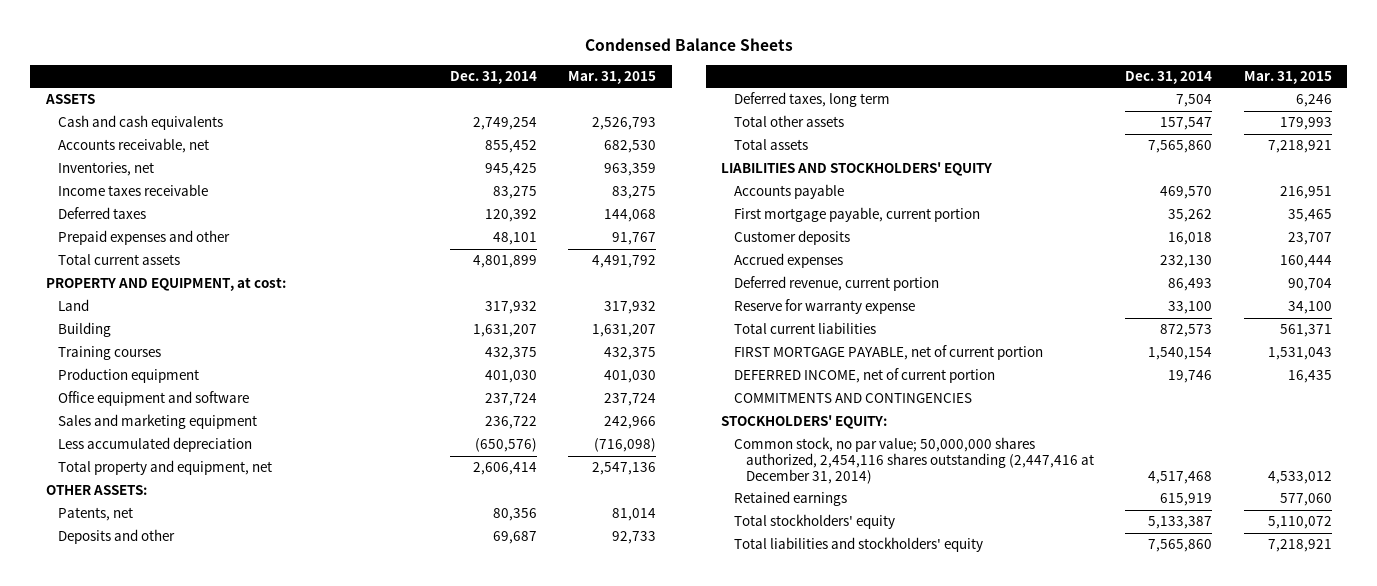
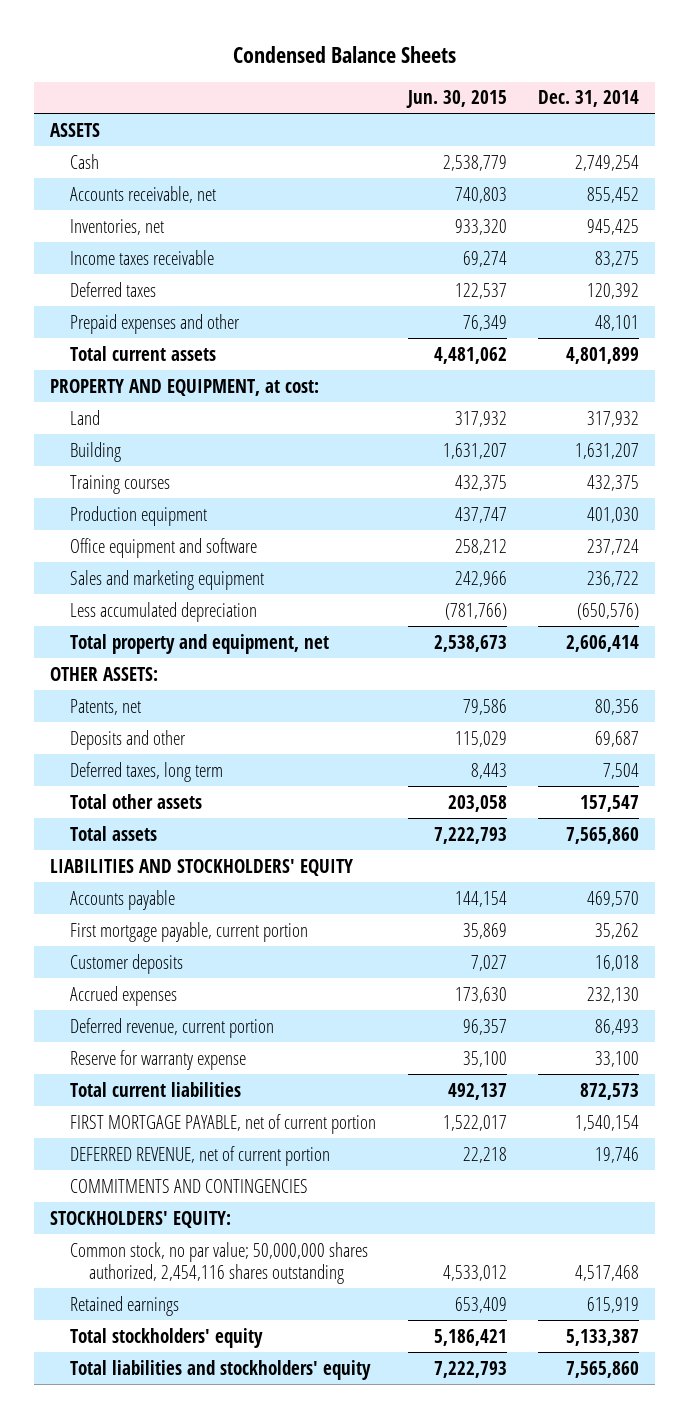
[568,70,657,84] Mar. 31, 2015 -> none
none -> [405,90,507,109] Jun. 30, 2015
[58,115,224,131] Cash and cash equivalents -> [69,153,99,169] Cash
[733,368,995,384] DEFERRED INCOME, net of current portion -> [69,1145,330,1166] DEFERRED REVENUE, net of current portion
[733,437,1094,484] Common stock, no par value; 50,000,000 shares authorized, 2,454,116 shares outstanding (2,447,416 at December 31, 2014) -> [69,1241,368,1285] Common stock, no par value; 50,000,000 shares authorized, 2,454,116 shares outstanding

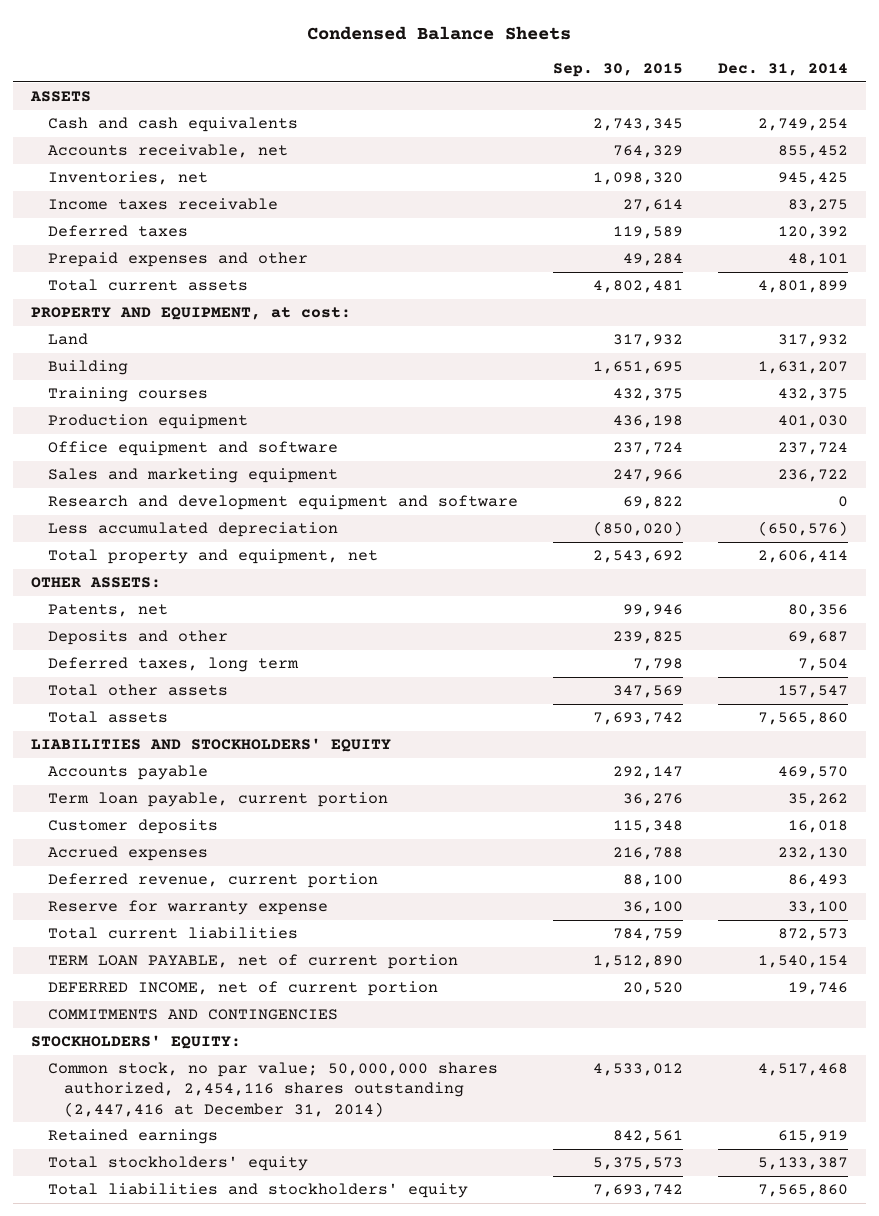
[405,90,507,109] Jun. 30, 2015 -> none
none -> [552,63,683,78] Sep. 30, 2015
[69,153,99,169] Cash -> [47,117,298,133] Cash and cash equivalents
none -> [47,495,518,511] Research and development equipment and software
[69,921,308,942] First mortgage payable, current portion -> [47,792,388,808] Term loan payable, current portion
[69,1113,376,1134] FIRST MORTGAGE PAYABLE, net of current portion -> [47,954,458,970] TERM LOAN PAYABLE, net of current portion
[69,1145,330,1166] DEFERRED REVENUE, net of current portion -> [47,981,438,997] DEFERRED INCOME, net of current portion
[69,1241,368,1285] Common stock, no par value; 50,000,000 shares authorized, 2,454,116 shares outstanding -> [47,1062,498,1117] Common stock, no par value; 50,000,000 shares authorized, 2,454,116 shares outstanding (2,447,416 at December 31, 2014)

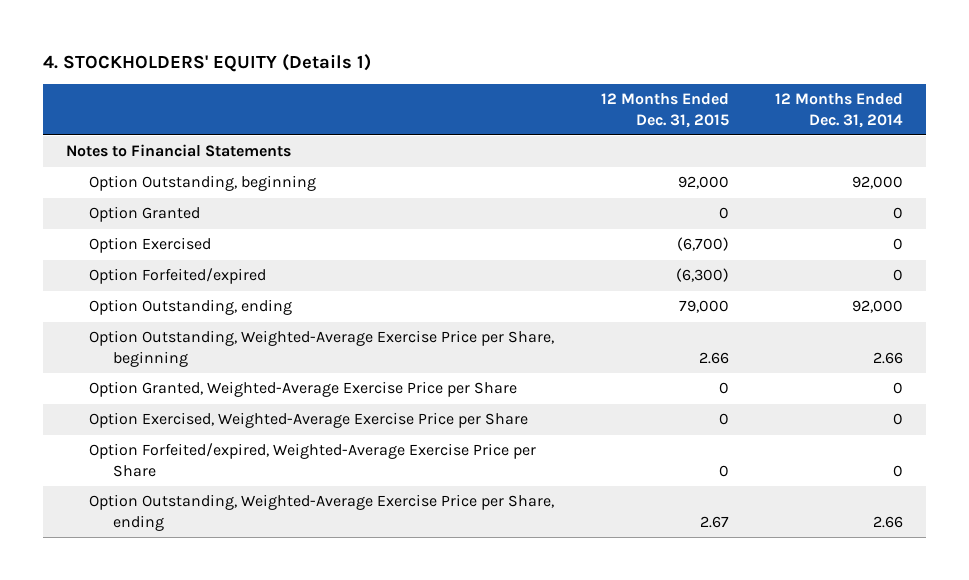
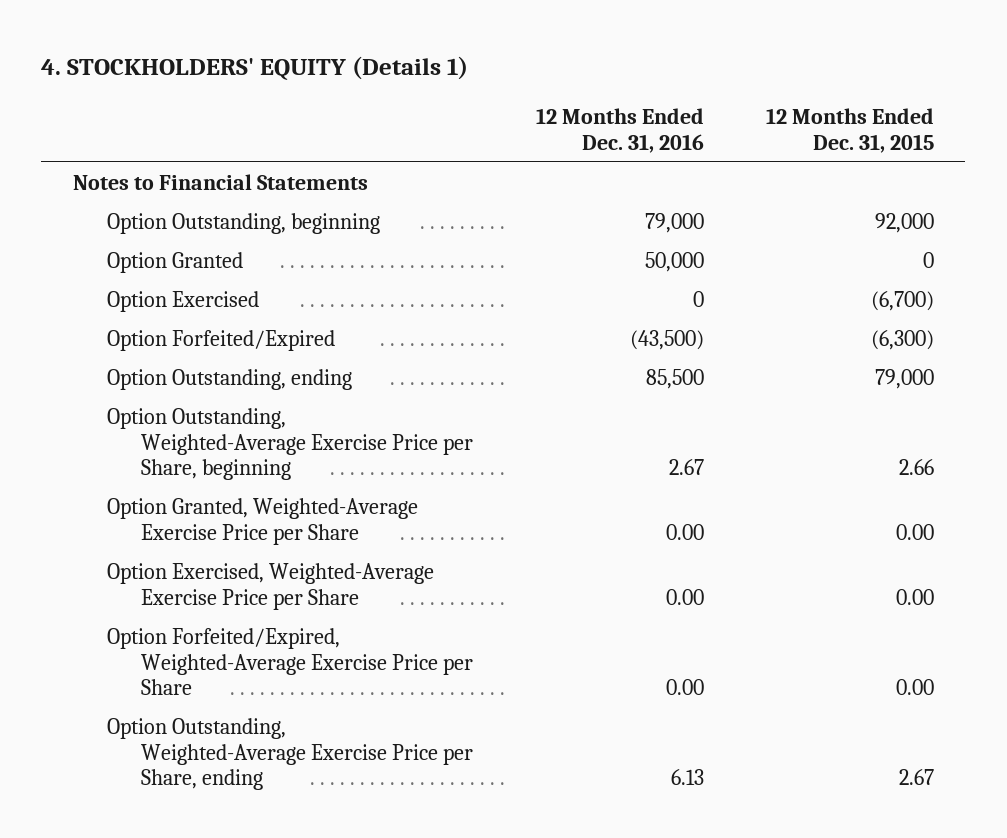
[775,93,904,128] 12 Months Ended Dec. 31, 2014 -> none
none -> [535,108,704,153] 12 Months Ended Dec. 31, 2016
[89,268,267,285] Option Forfeited/expired -> [106,330,335,352] Option Forfeited/Expired
[718,382,729,395] 0 -> [896,523,935,540] 0.00
[718,413,729,426] 0 -> [896,588,935,605] 0.00
[89,443,537,477] Option Forfeited/expired, Weighted-Average Exercise Price per Share -> [106,628,474,696] Option Forfeited/Expired, Weighted-Average Exercise Price per Share
[718,464,729,477] 0 -> [896,679,935,696] 0.00

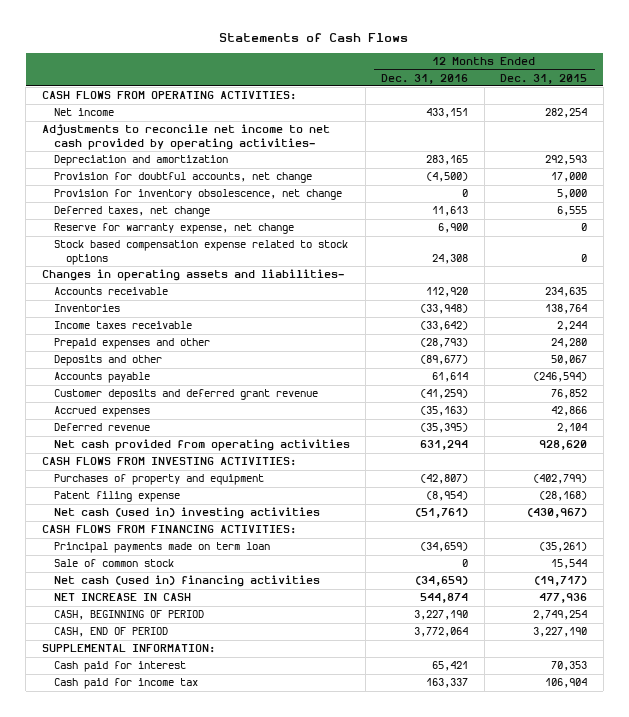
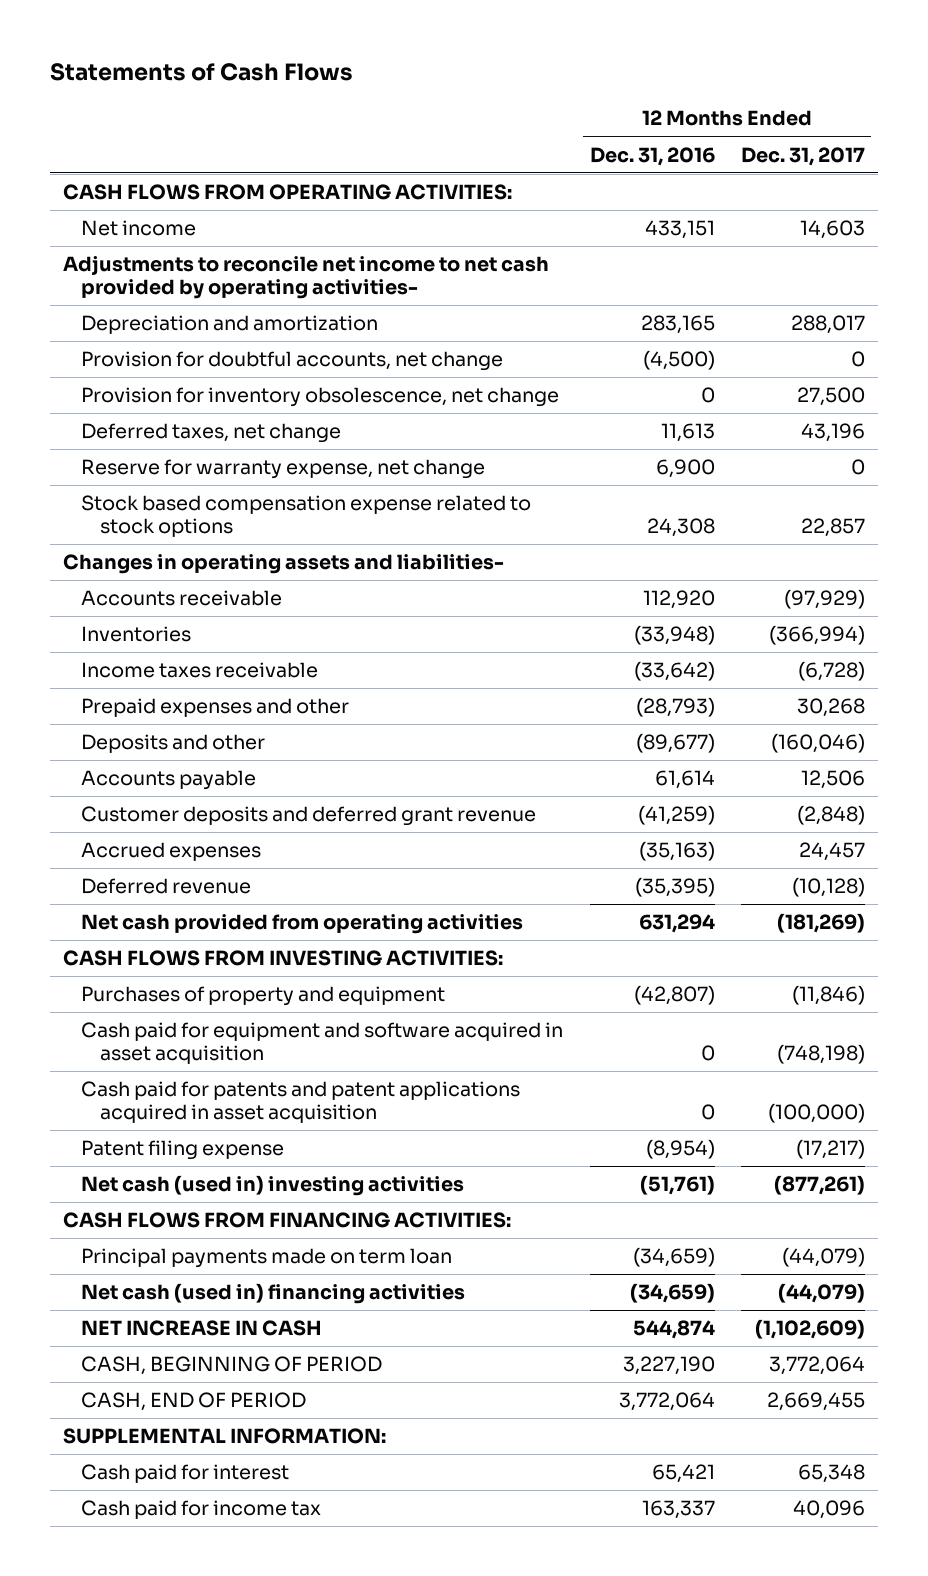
[500,73,588,84] Dec. 31, 2015 -> none
none -> [740,146,865,166] Dec. 31, 2017
none -> [81,1022,564,1064] Cash paid for equipment and software acquired in asset acquisition
none -> [81,1081,521,1123] Cash paid for patents and patent applications acquired in asset acquisition
[53,559,174,568] Sale of common stock -> none

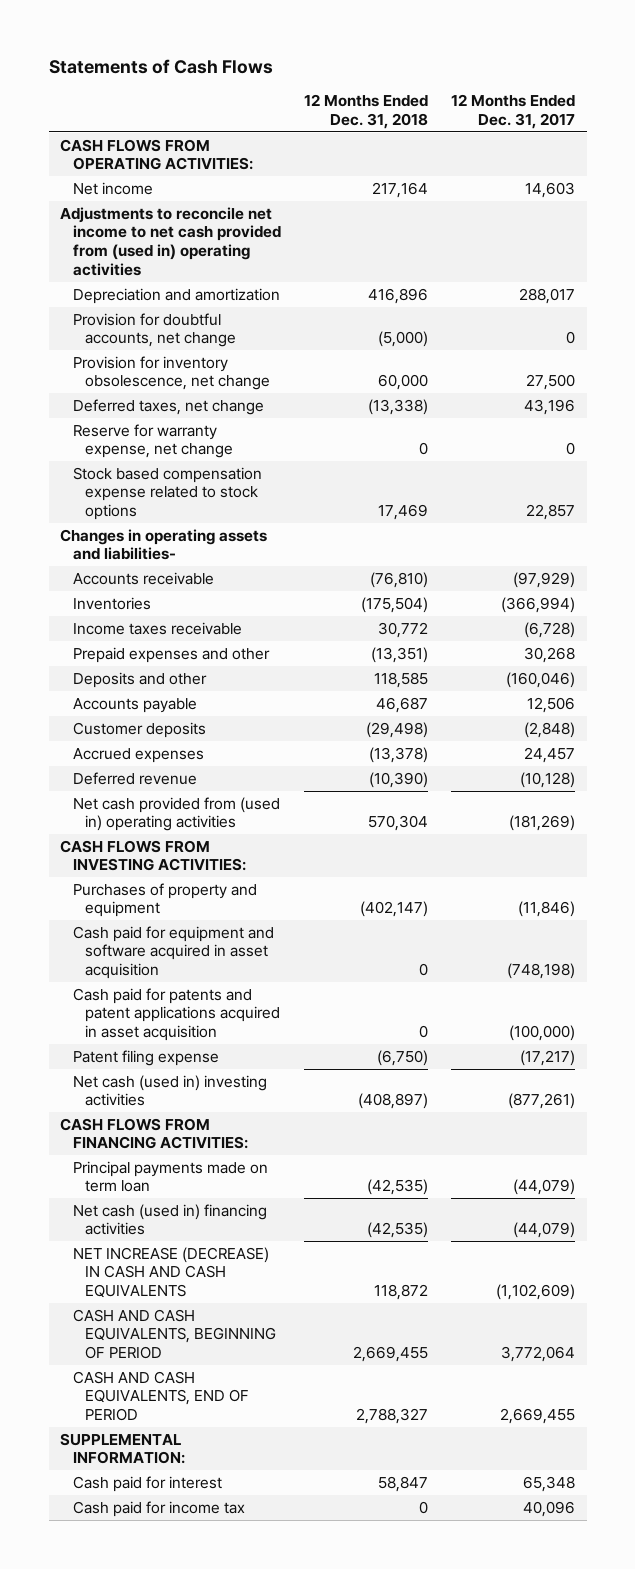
[589,146,715,166] Dec. 31, 2016 -> none
none -> [303,94,428,129] 12 Months Ended Dec. 31, 2018
[63,255,550,299] Adjustments to reconcile net income to net cash provided by operating activities- -> [60,206,281,276] Adjustments to reconcile net income to net cash provided from (used in) operating activities
[81,806,537,827] Customer deposits and deferred grant revenue -> [72,721,206,738] Customer deposits
[81,914,524,935] Net cash provided from operating activities -> [72,796,280,832] Net cash provided from (used in) operating activities
[81,1320,323,1337] NET INCREASE IN CASH -> [72,1246,269,1299] NET INCREASE (DECREASE) IN CASH AND CASH EQUIVALENTS
[81,1356,383,1376] CASH, BEGINNING OF PERIOD -> [72,1308,277,1360] CASH AND CASH EQUIVALENTS, BEGINNING OF PERIOD
[81,1392,307,1412] CASH, END OF PERIOD -> [72,1370,250,1422] CASH AND CASH EQUIVALENTS, END OF PERIOD

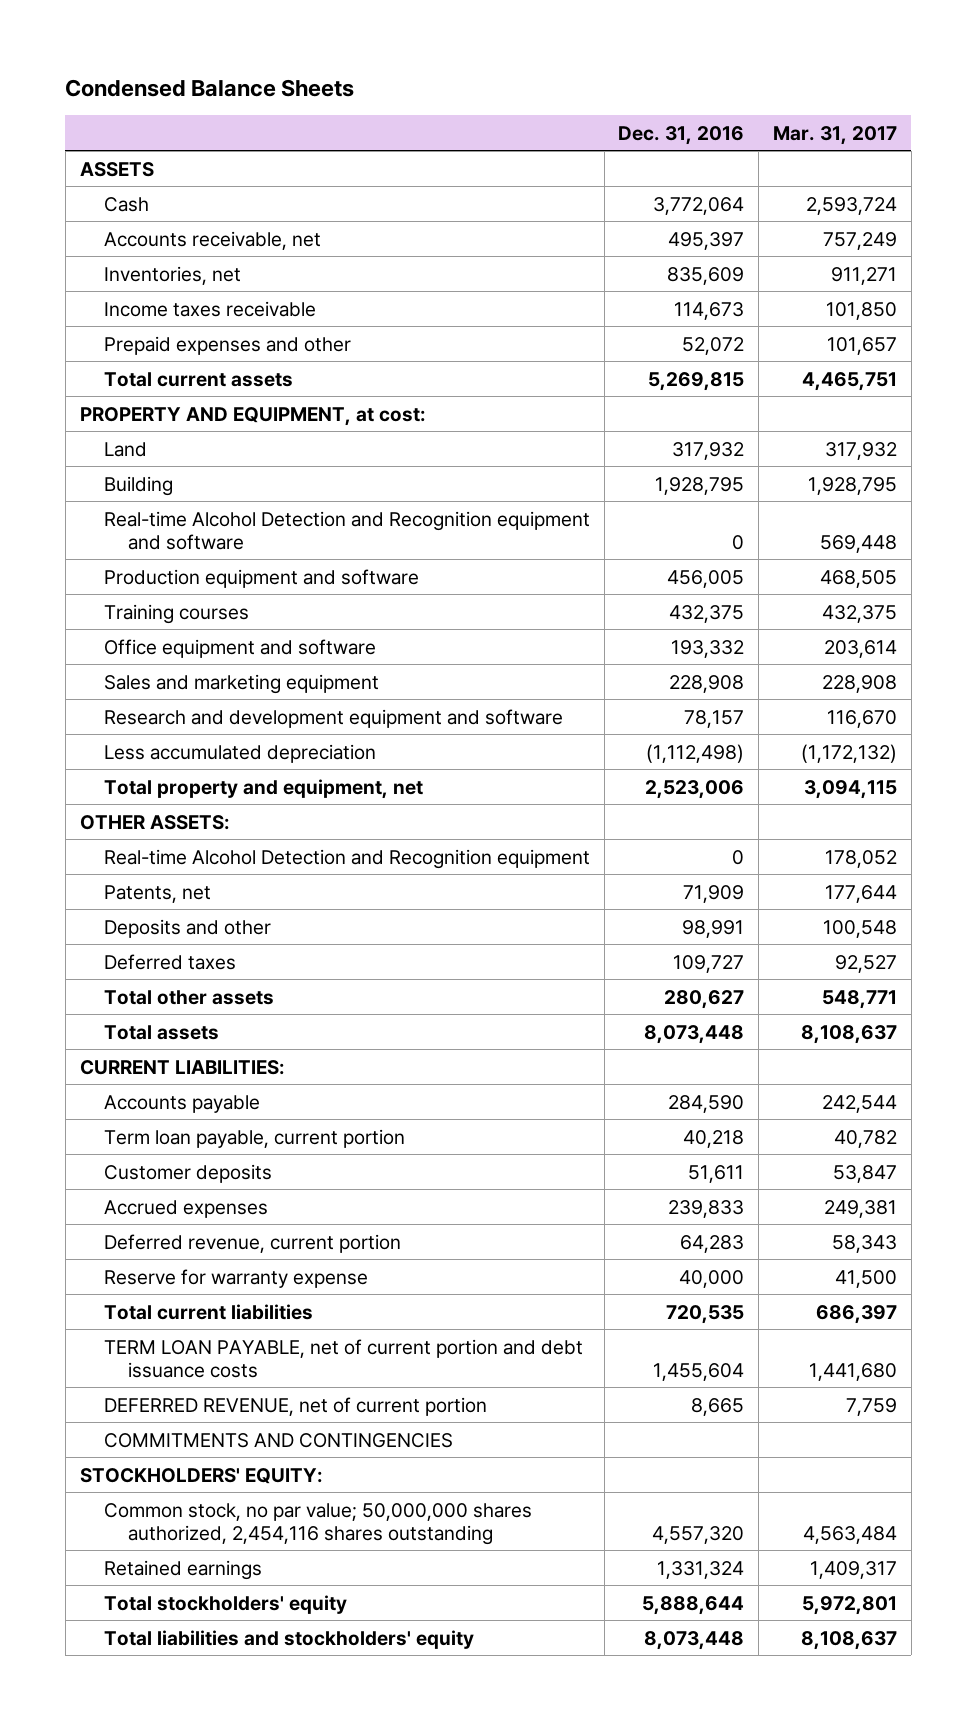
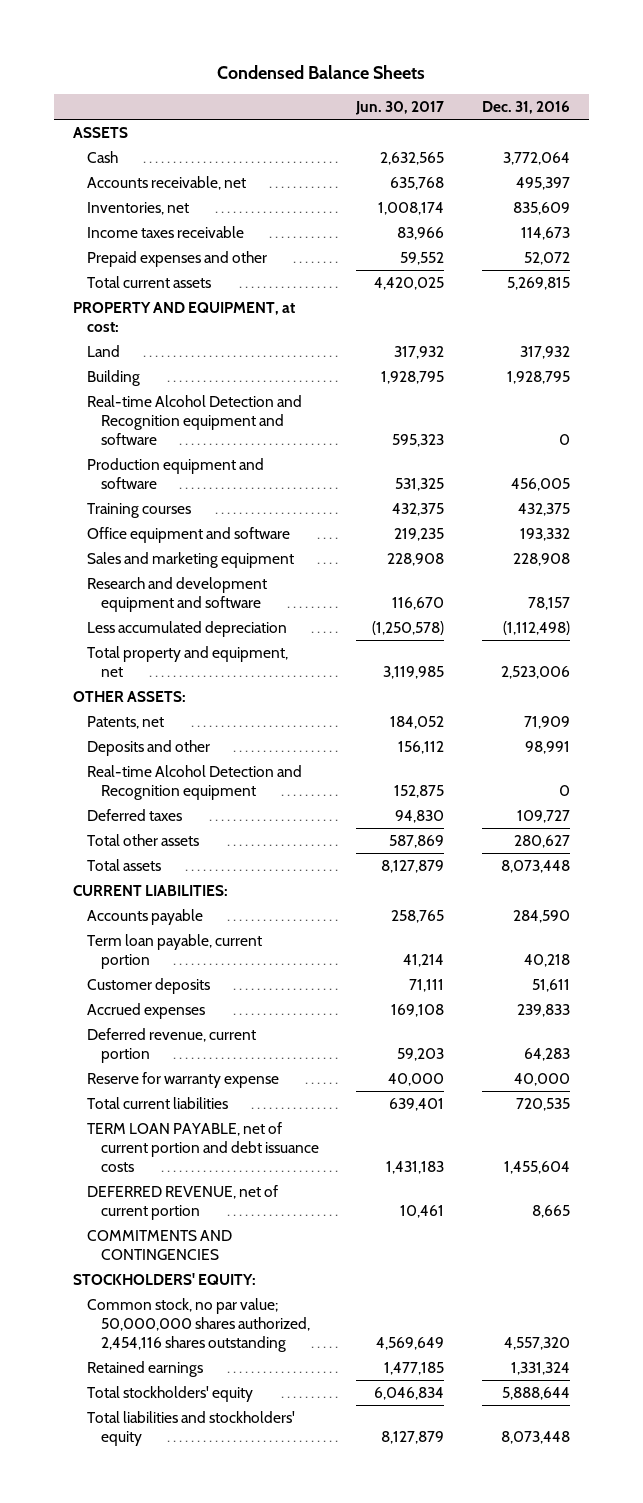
[772,125,897,145] Mar. 31, 2017 -> none
none -> [355,101,445,116] Jun. 30, 2017
[103,848,590,869] Real-time Alcohol Detection and Recognition equipment -> [86,765,302,801] Real-time Alcohol Detection and Recognition equipment

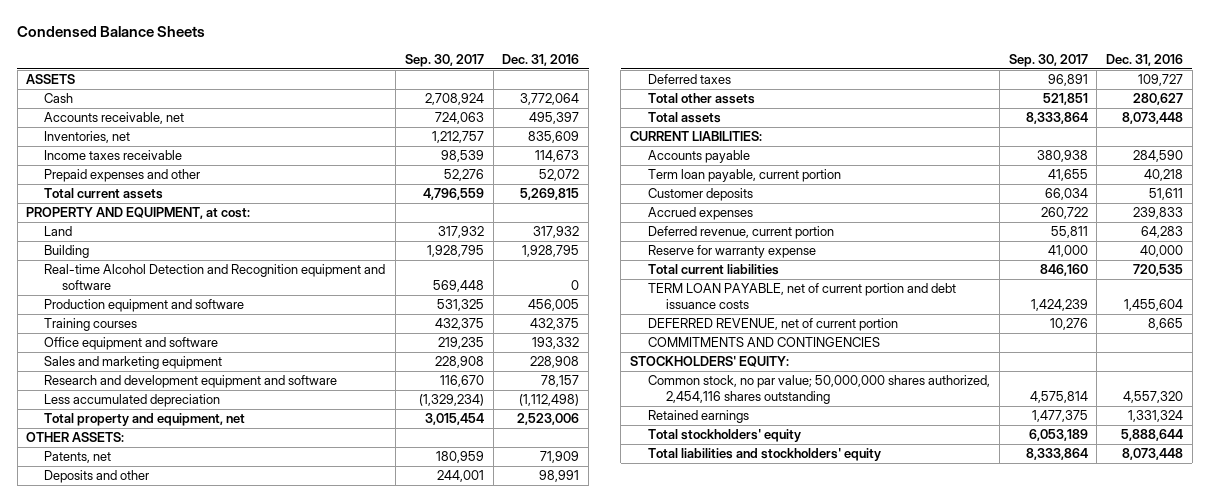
[355,101,445,116] Jun. 30, 2017 -> none
none -> [404,54,484,68] Sep. 30, 2017
[86,765,302,801] Real-time Alcohol Detection and Recognition equipment -> none

